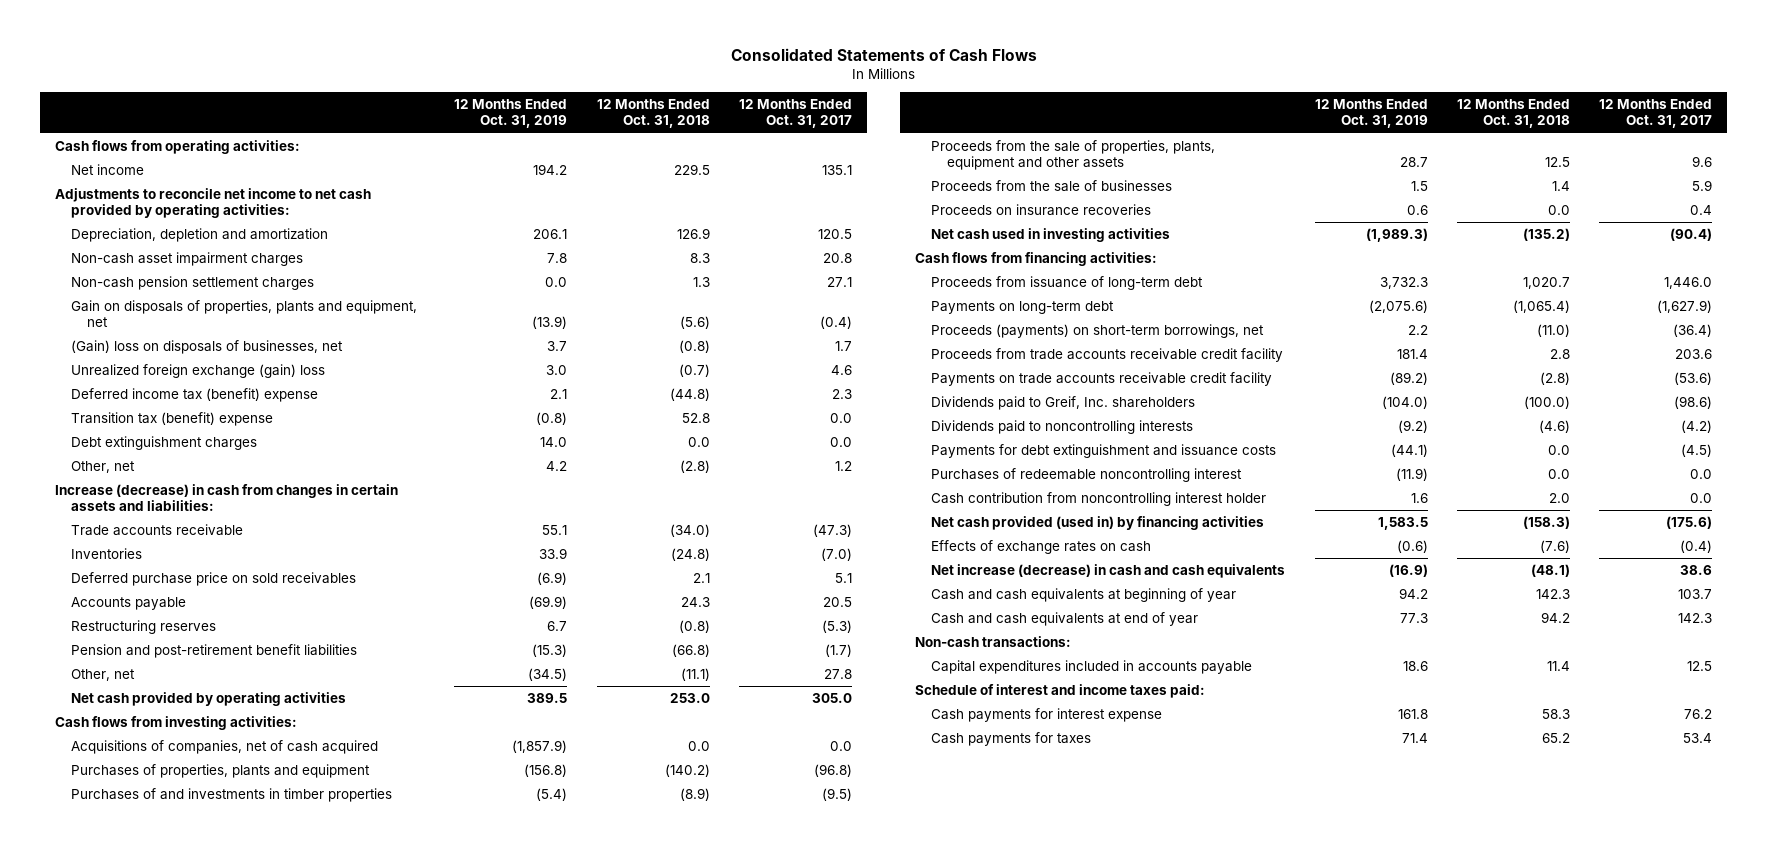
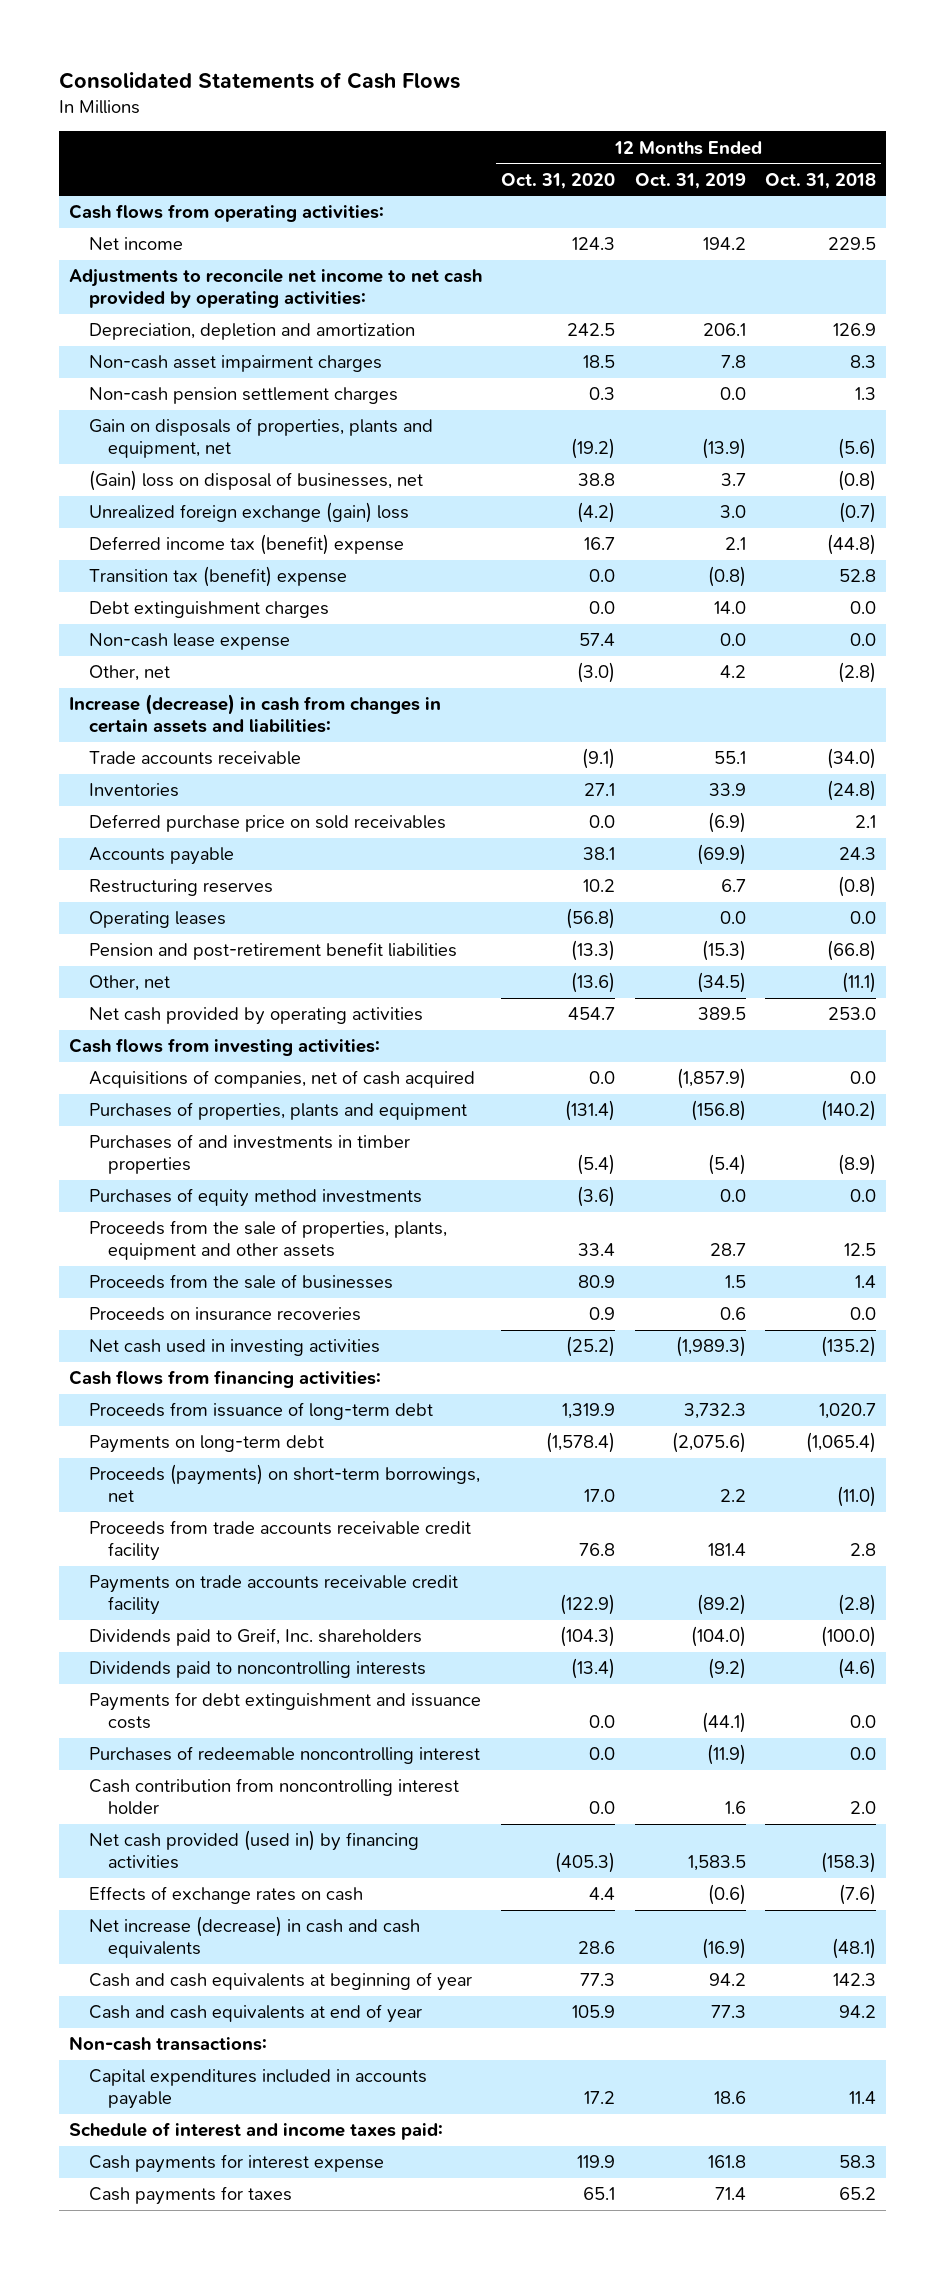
[739,99,853,129] 12 Months Ended Oct. 31, 2017 -> none
none -> [501,172,616,189] Oct. 31, 2020
[70,339,343,354] (Gain) loss on disposals of businesses, net -> [88,470,423,492] (Gain) loss on disposal of businesses, net
none -> [88,633,290,651] Non-cash lease expense
none -> [88,911,226,929] Operating leases
none -> [88,1188,422,1208] Purchases of equity method investments

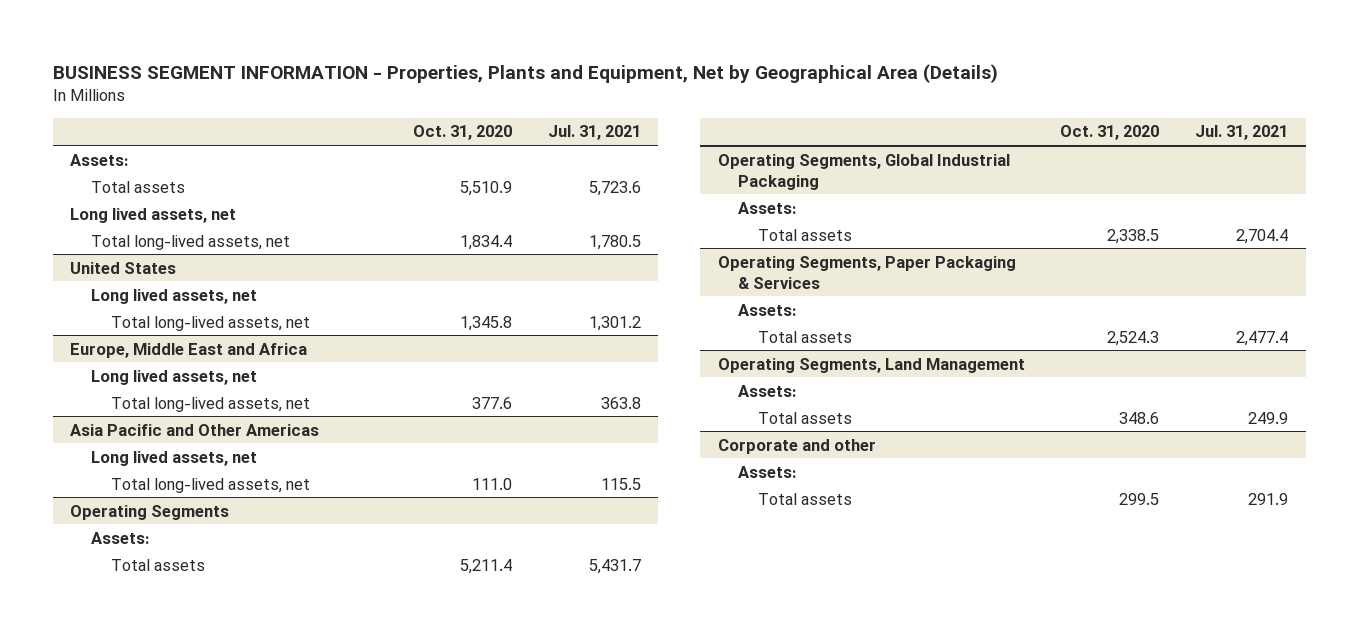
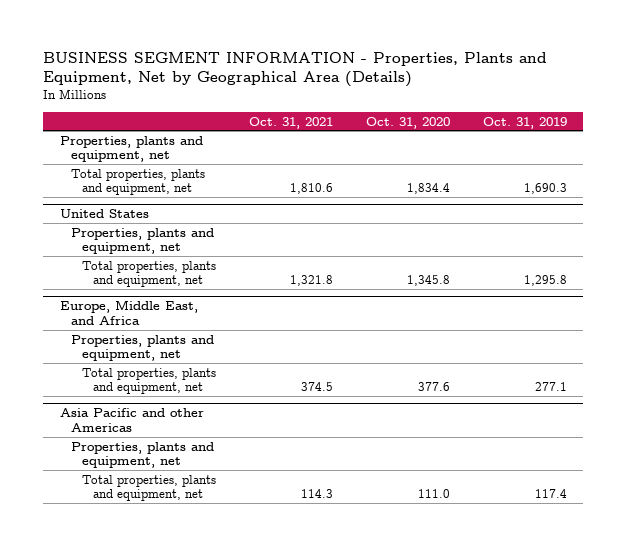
[547,125,641,141] Jul. 31, 2021 -> none
none -> [248,116,333,129] Oct. 31, 2021
none -> [482,116,567,129] Oct. 31, 2019
[70,153,129,166] Assets: -> none
[90,180,185,193] Total assets -> none
[70,207,237,223] Long lived assets, net -> [59,135,203,163] Properties, plants and equipment, net
[90,234,290,250] Total long-lived assets, net -> [70,168,205,196] Total properties, plants and equipment, net
[70,504,230,520] Operating Segments -> none
[90,531,149,544] Assets: -> none
[110,558,205,571] Total assets -> none
[717,153,1010,190] Operating Segments, Global Industrial Packaging -> none
[738,201,797,214] Assets: -> none
[758,228,853,241] Total assets -> none
[717,255,1016,289] Operating Segments, Paper Packaging & Services -> none
[738,303,797,316] Assets: -> none
[758,330,853,343] Total assets -> none
[717,357,1025,373] Operating Segments, Land Management -> none
[738,384,797,397] Assets: -> none
[758,411,853,424] Total assets -> none
[717,438,876,454] Corporate and other -> none
[738,465,797,478] Assets: -> none
[758,492,853,505] Total assets -> none
[90,288,257,304] Long lived assets, net -> [70,227,214,255] Properties, plants and equipment, net
[110,315,310,331] Total long-lived assets, net -> [82,260,217,288] Total properties, plants and equipment, net
[70,342,308,358] Europe, Middle East and Africa -> [59,300,198,325] Europe, Middle East, and Africa
[90,369,257,385] Long lived assets, net -> [70,334,214,362] Properties, plants and equipment, net
[110,396,310,412] Total long-lived assets, net -> [82,367,217,395] Total properties, plants and equipment, net
[70,423,320,436] Asia Pacific and Other Americas -> [59,408,204,432] Asia Pacific and other Americas
[90,450,257,466] Long lived assets, net -> [70,441,214,469] Properties, plants and equipment, net
[110,477,310,493] Total long-lived assets, net -> [82,474,217,502] Total properties, plants and equipment, net

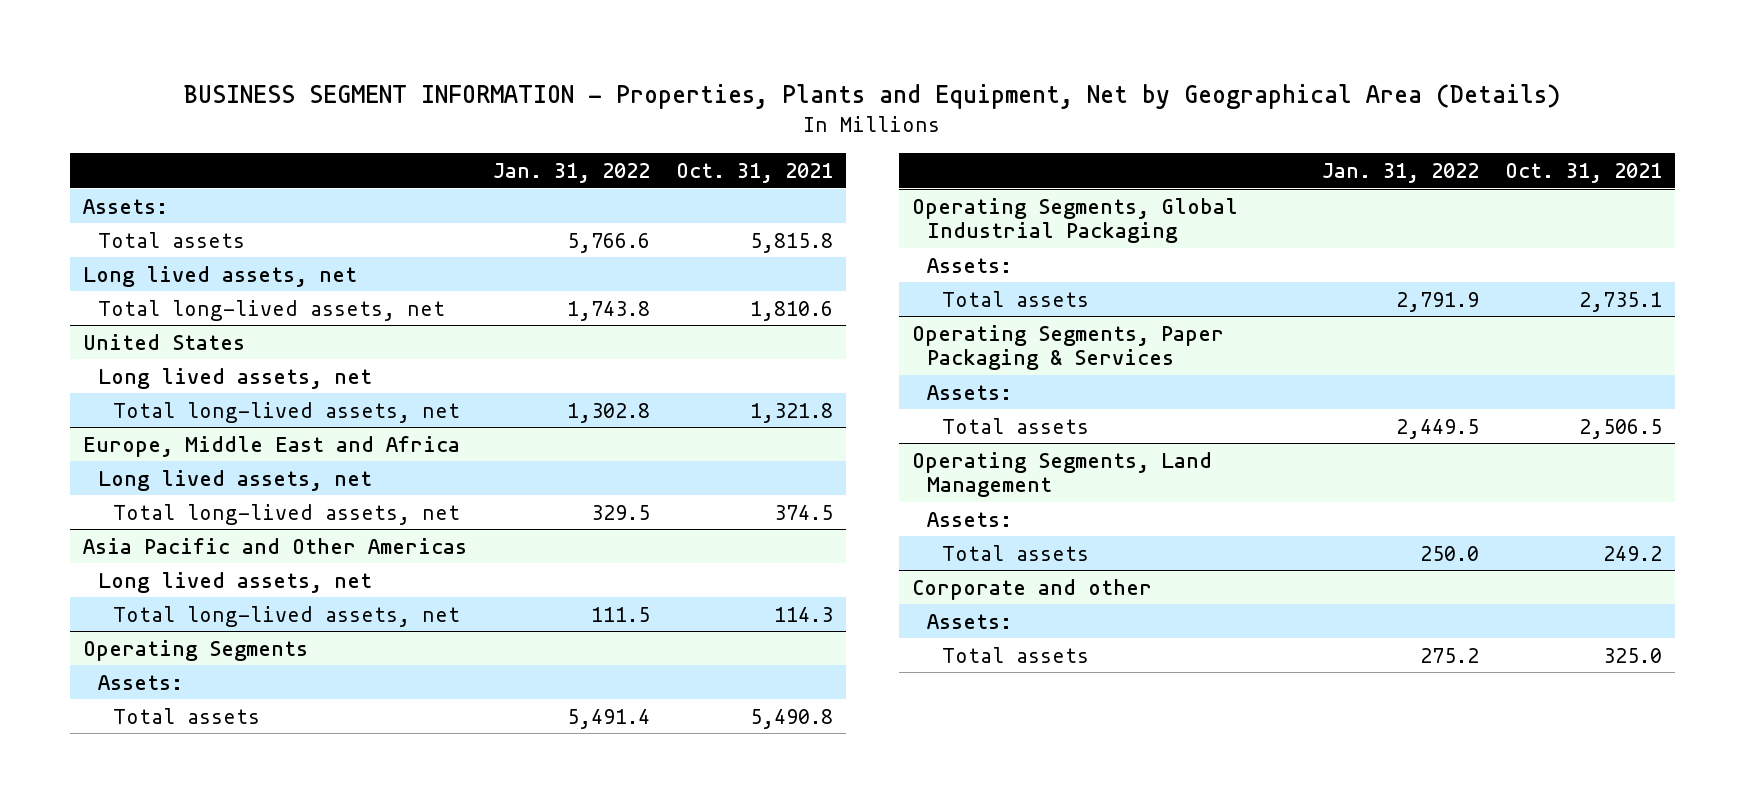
[365,116,450,129] Oct. 31, 2020 -> none
[482,116,567,129] Oct. 31, 2019 -> none
none -> [492,162,650,183] Jan. 31, 2022
none -> [82,198,168,214] Assets:
none -> [97,231,245,248] Total assets
[59,135,203,163] Properties, plants and equipment, net -> [82,265,357,287] Long lived assets, net
[70,168,205,196] Total properties, plants and equipment, net -> [97,299,445,321] Total long-lived assets, net
[70,227,214,255] Properties, plants and equipment, net -> [97,367,372,389] Long lived assets, net
[82,260,217,288] Total properties, plants and equipment, net -> [113,401,461,423] Total long-lived assets, net
[59,300,198,325] Europe, Middle East, and Africa -> [82,435,460,457] Europe, Middle East and Africa
[70,334,214,362] Properties, plants and equipment, net -> [97,469,372,491] Long lived assets, net
[82,367,217,395] Total properties, plants and equipment, net -> [113,503,461,525] Total long-lived assets, net
[59,408,204,432] Asia Pacific and other Americas -> [82,537,467,554] Asia Pacific and Other Americas
[70,441,214,469] Properties, plants and equipment, net -> [97,571,372,593] Long lived assets, net
[82,474,217,502] Total properties, plants and equipment, net -> [113,605,461,627] Total long-lived assets, net
none -> [82,639,308,661] Operating Segments
none -> [97,674,183,690] Assets:
none -> [113,707,261,724] Total assets
none -> [911,197,1238,244] Operating Segments, Global Industrial Packaging
none -> [927,257,1013,273] Assets:
none -> [942,290,1090,307] Total assets
none -> [911,324,1224,371] Operating Segments, Paper Packaging & Services
none -> [927,384,1013,400] Assets:
none -> [942,417,1090,434] Total assets
none -> [911,451,1212,498] Operating Segments, Land Management
none -> [927,511,1013,527] Assets:
none -> [942,544,1090,561] Total assets
none -> [911,578,1152,600] Corporate and other
none -> [927,613,1013,629] Assets:
none -> [942,646,1090,663] Total assets

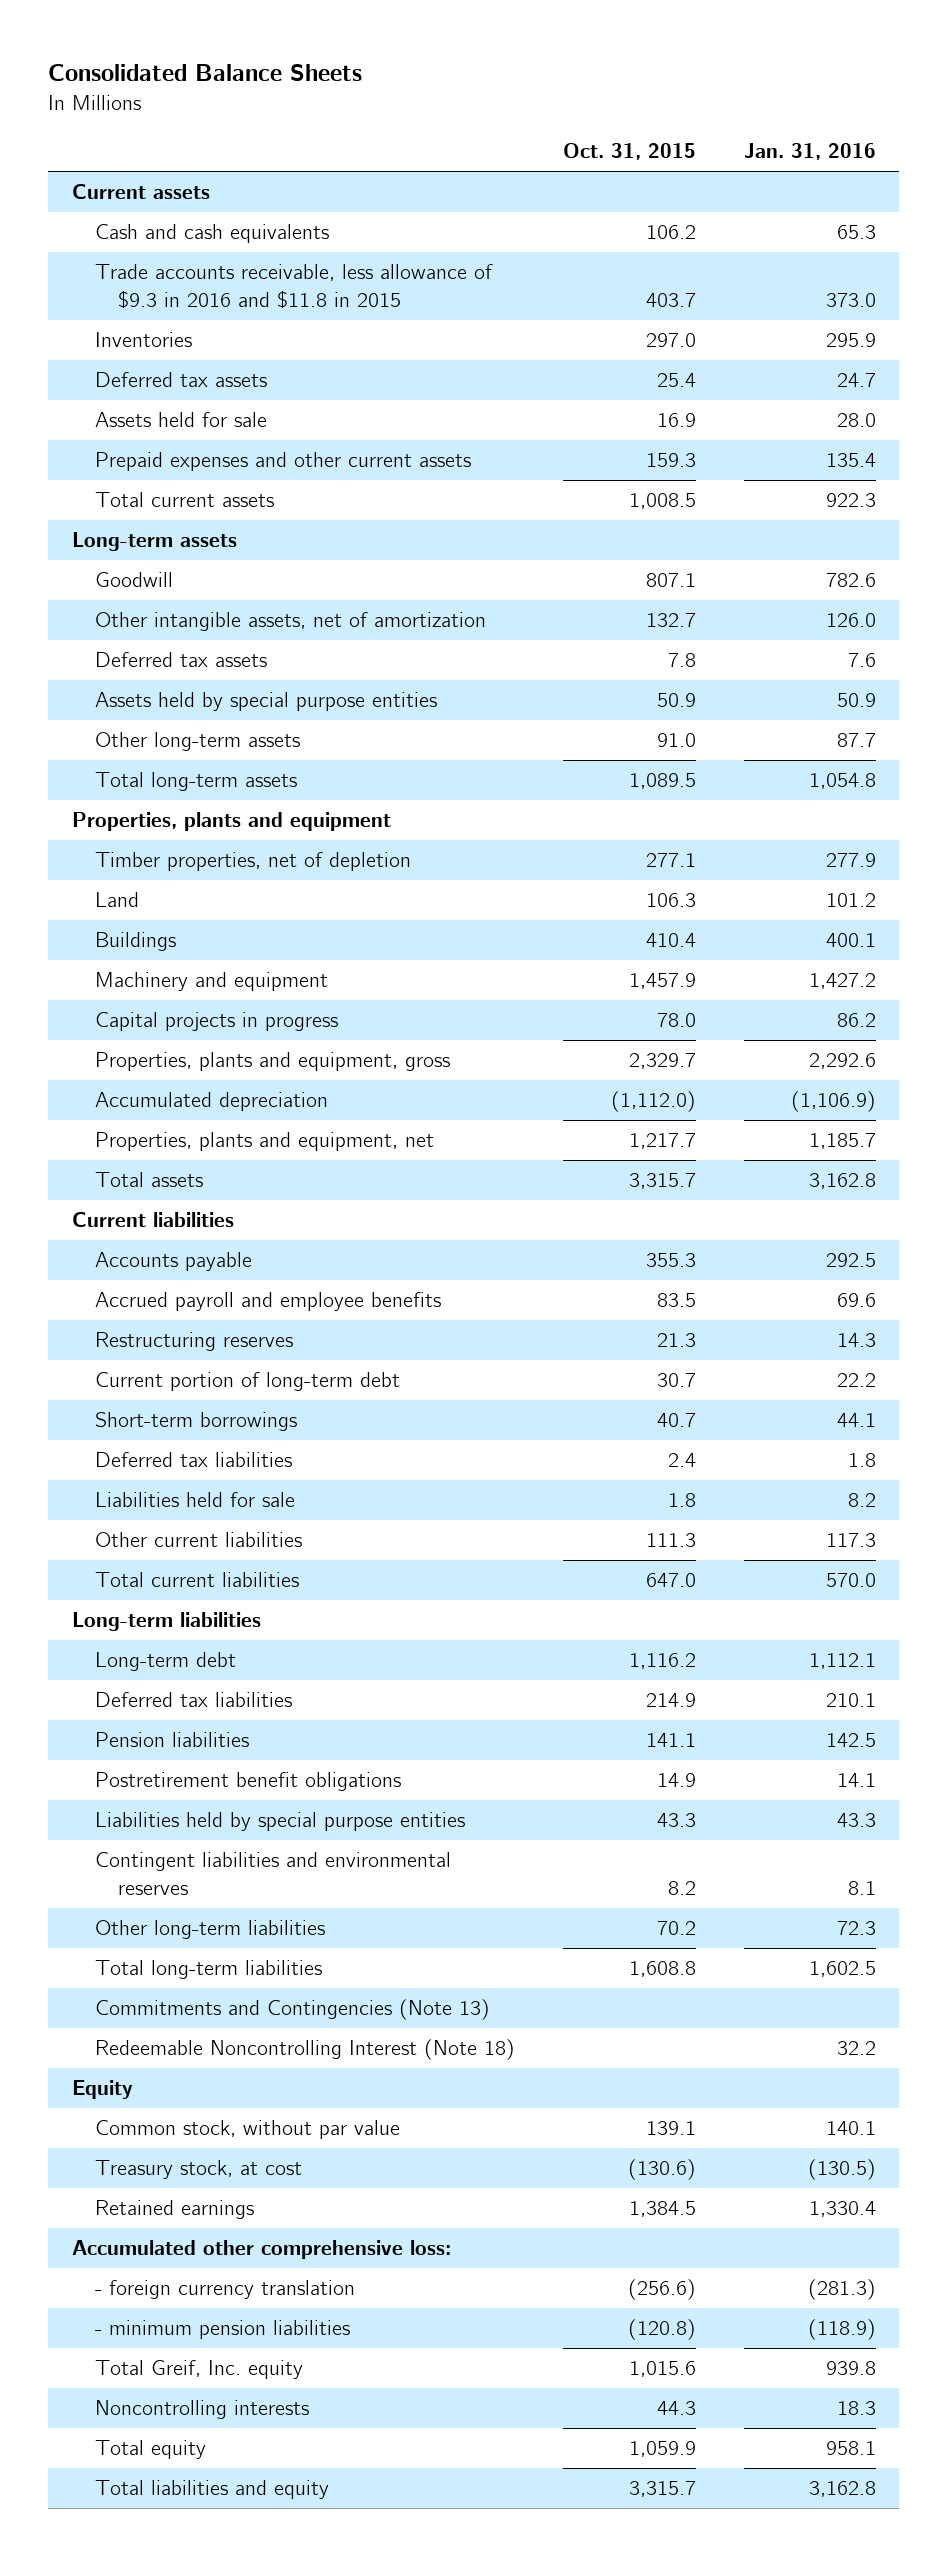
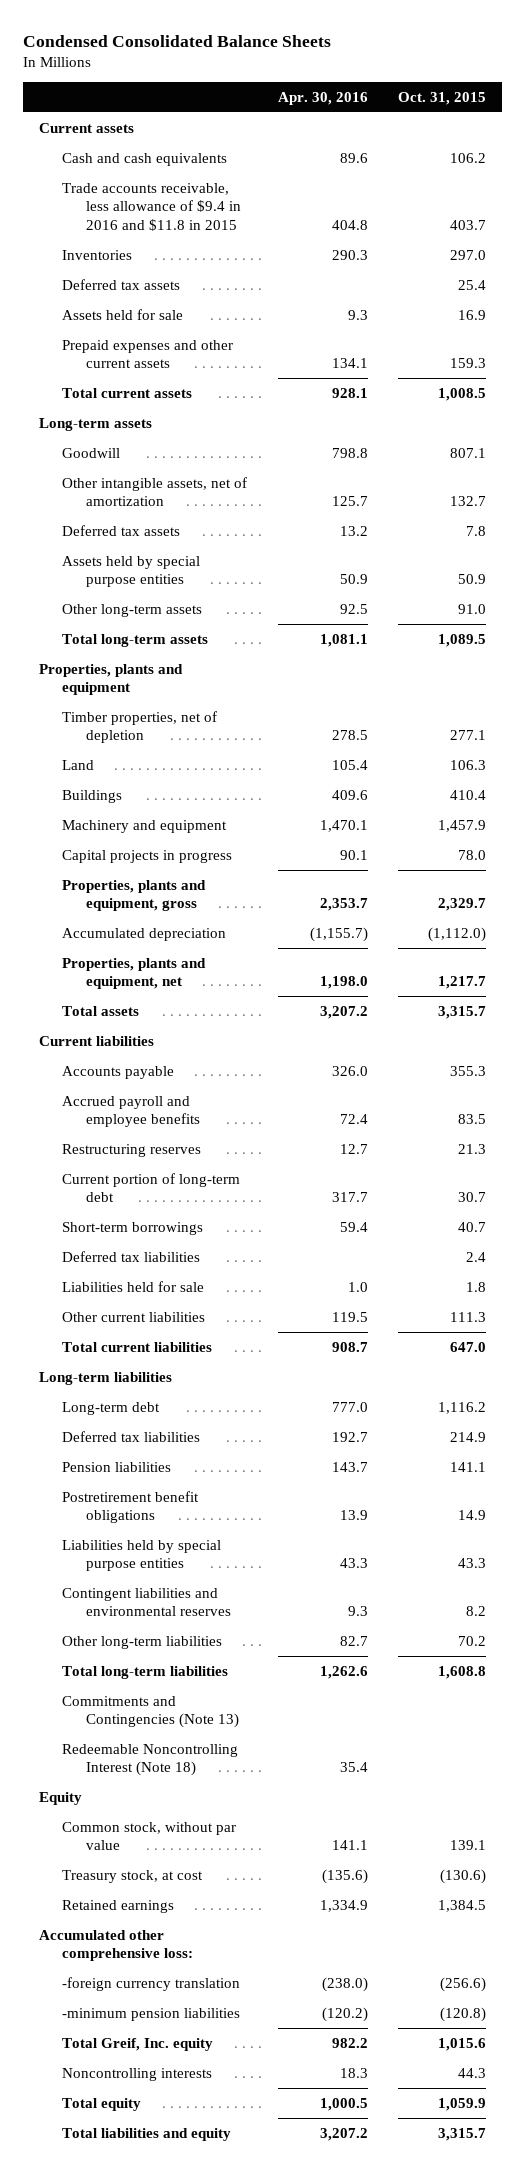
[48,64,363,82] Consolidated Balance Sheets -> [23,34,332,47] Condensed Consolidated Balance Sheets
[743,143,876,161] Jan. 31, 2016 -> none
none -> [277,91,368,105] Apr. 30, 2016
[95,264,494,309] Trade accounts receivable, less allowance of $9.3 in 2016 and $11.8 in 2015 -> [62,182,241,232] Trade accounts receivable, less allowance of $9.4 in 2016 and $11.8 in 2015
[95,2280,356,2300] - foreign currency translation -> [62,1976,241,1991] -foreign currency translation
[95,2320,351,2340] - minimum pension liabilities -> [62,2007,241,2021] -minimum pension liabilities

